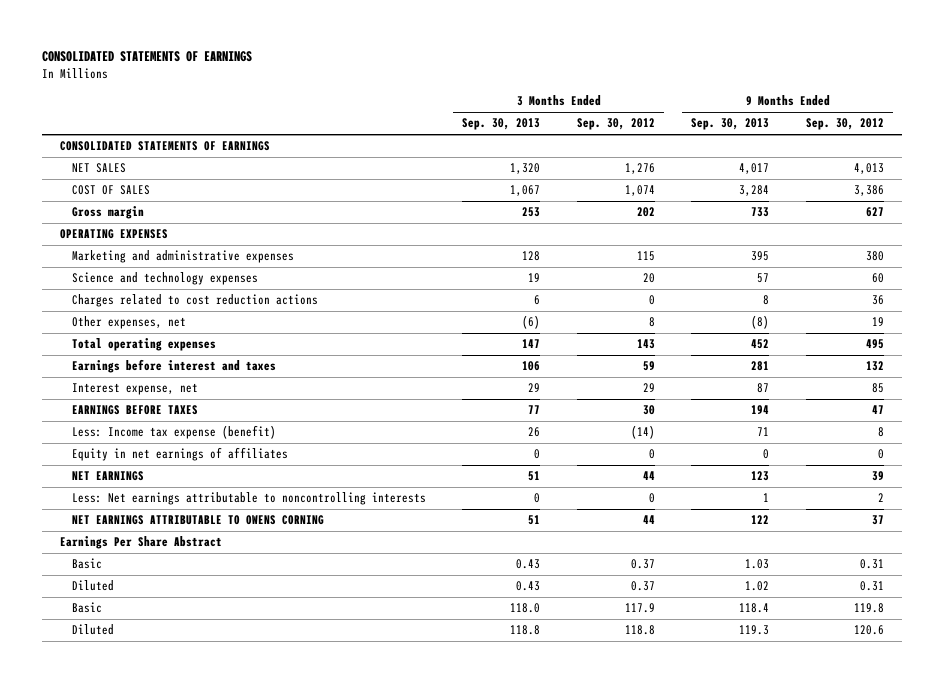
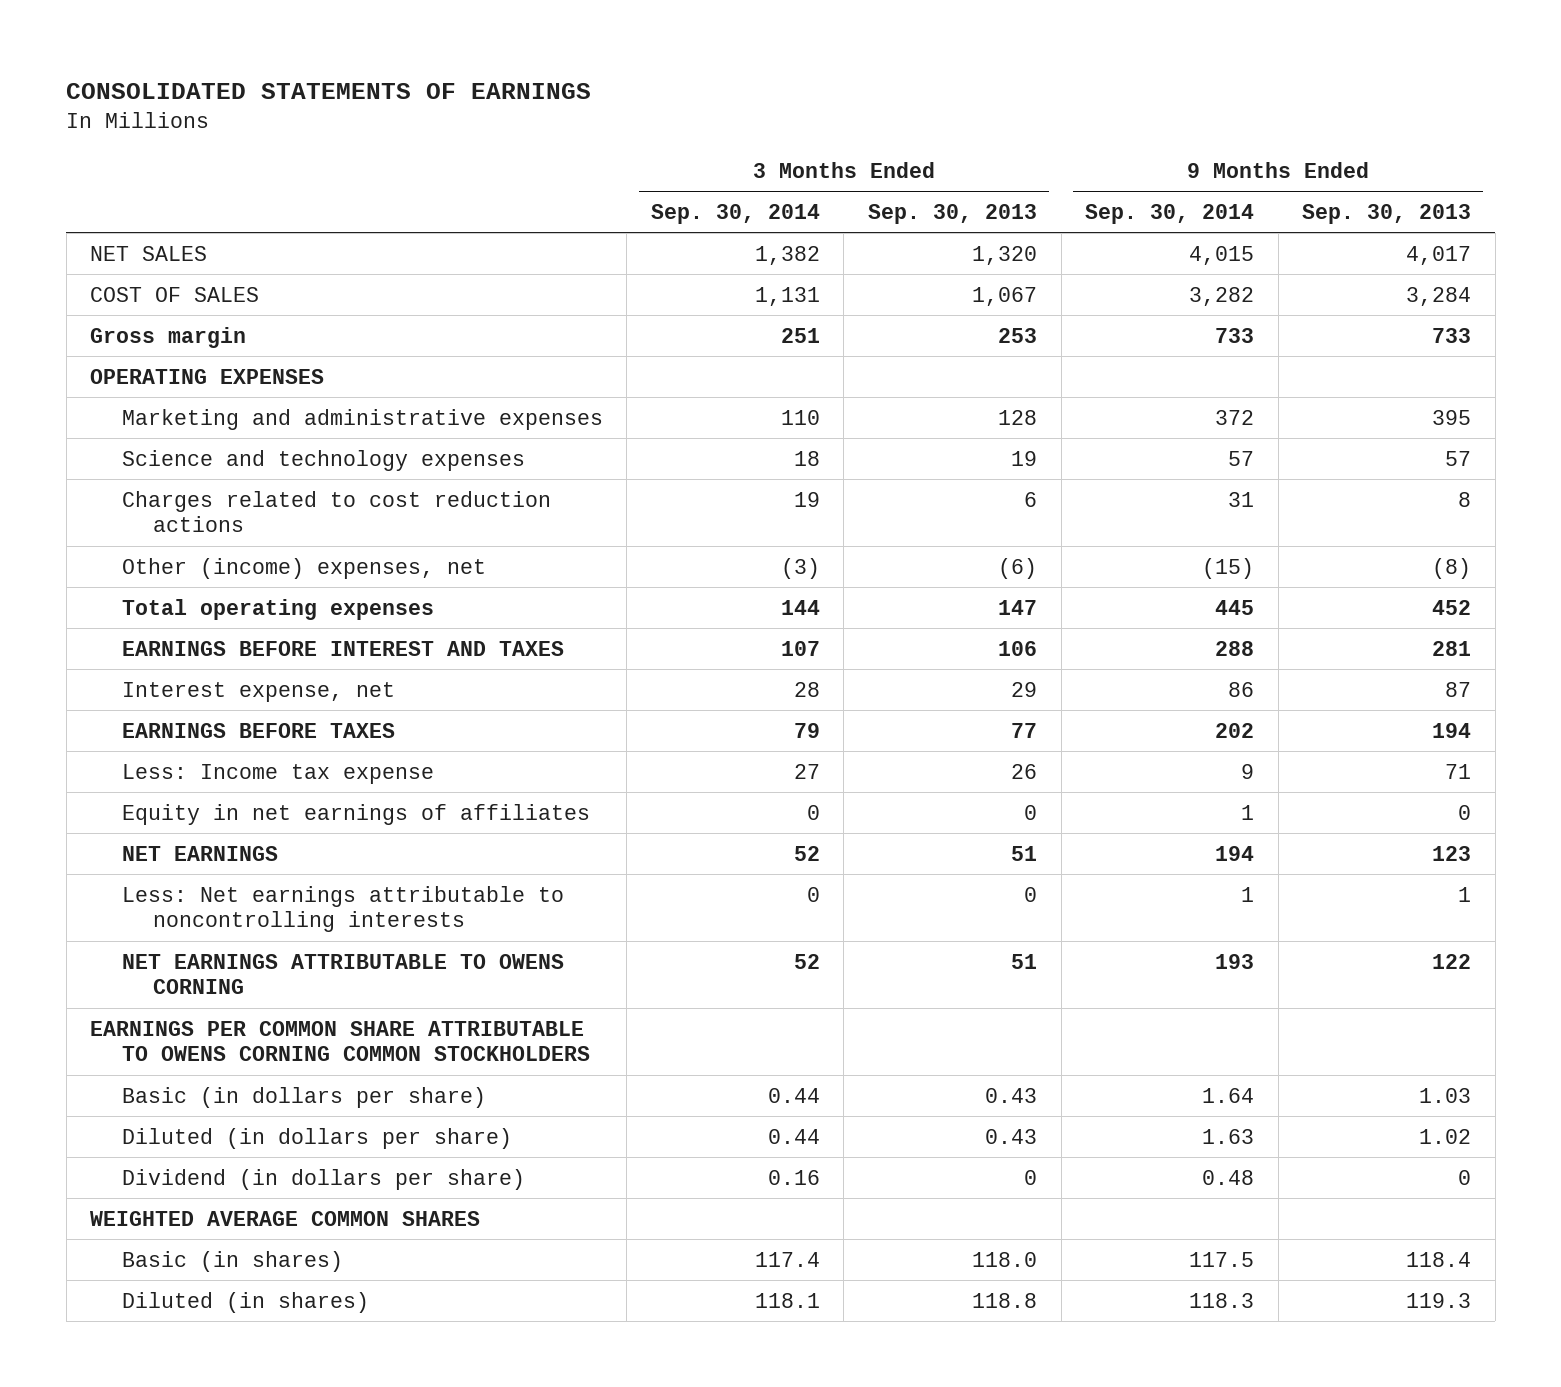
[576,118,655,131] Sep. 30, 2012 -> none
[805,118,884,131] Sep. 30, 2012 -> none
none -> [650,203,820,224] Sep. 30, 2014
none -> [1085,203,1255,224] Sep. 30, 2014
[60,141,271,152] CONSOLIDATED STATEMENTS OF EARNINGS -> none
[71,316,186,330] Other expenses, net -> [121,557,486,579] Other (income) expenses, net
[71,359,276,374] Earnings before interest and taxes -> [121,640,564,656] EARNINGS BEFORE INTEREST AND TAXES
[71,425,276,440] Less: Income tax expense (benefit) -> [121,763,434,784] Less: Income tax expense
[60,536,223,550] Earnings Per Share Abstract -> [90,1020,590,1062] EARNINGS PER COMMON SHARE ATTRIBUTABLE TO OWENS CORNING COMMON STOCKHOLDERS
[71,558,102,570] Basic -> [121,1086,486,1108] Basic (in dollars per share)
[71,580,114,592] Diluted -> [121,1127,512,1149] Diluted (in dollars per share)
none -> [121,1168,525,1190] Dividend (in dollars per share)
none -> [90,1210,481,1226] WEIGHTED AVERAGE COMMON SHARES
[71,602,102,614] Basic -> [121,1250,343,1272] Basic (in shares)
[71,624,114,636] Diluted -> [121,1291,369,1313] Diluted (in shares)

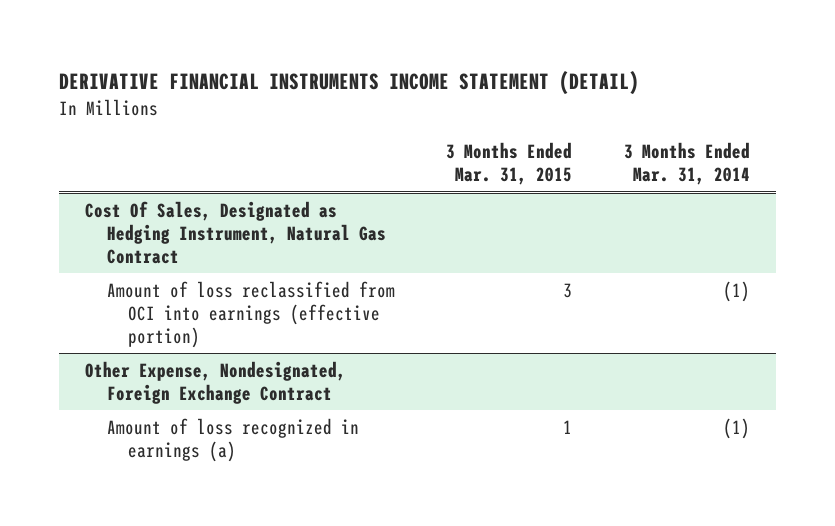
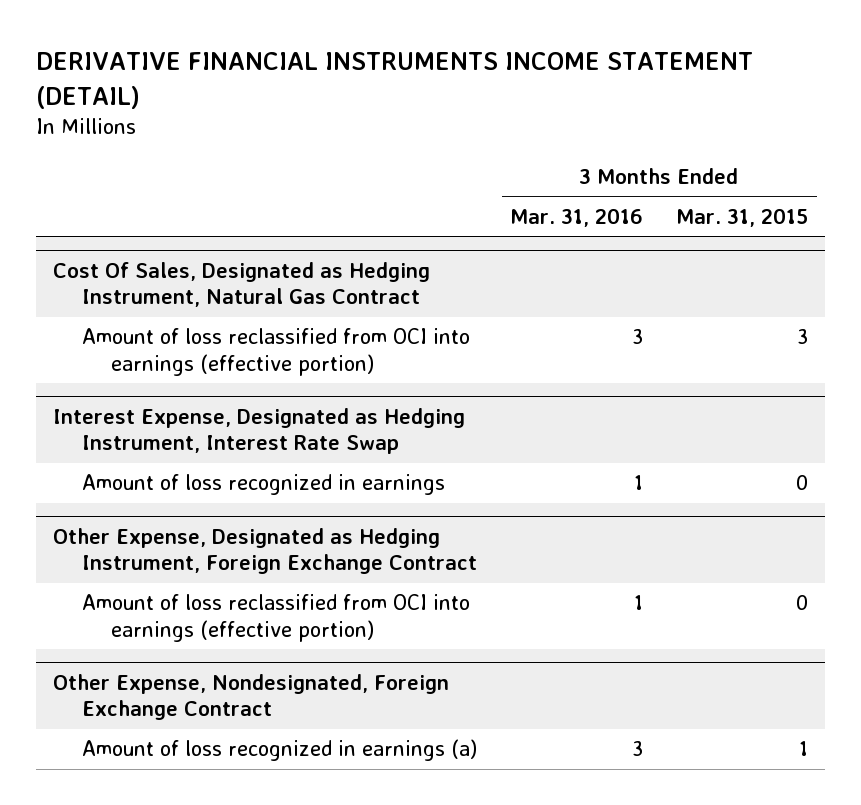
[624,142,751,186] 3 Months Ended Mar. 31, 2014 -> none
none -> [510,207,644,227] Mar. 31, 2016
none -> [52,407,465,455] Interest Expense, Designated as Hedging Instrument, Interest Rate Swap
none -> [82,474,446,496] Amount of loss recognized in earnings
none -> [52,527,478,575] Other Expense, Designated as Hedging Instrument, Foreign Exchange Contract
none -> [82,594,471,642] Amount of loss reclassified from OCI into earnings (effective portion)

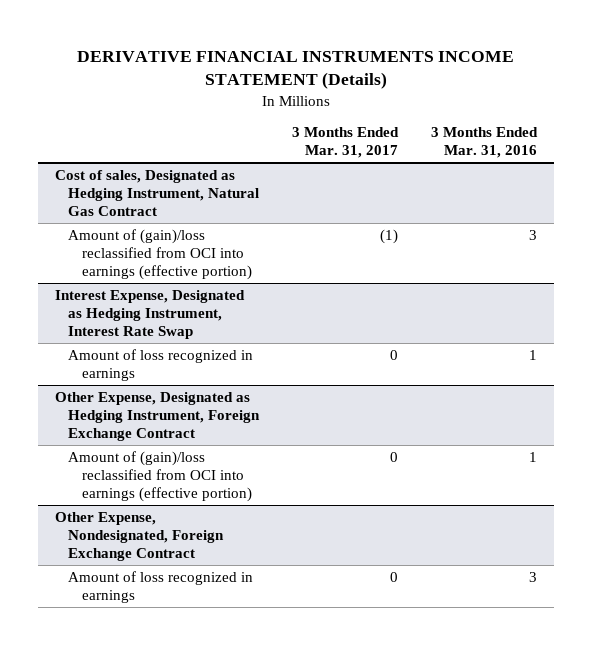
[36,52,754,109] DERIVATIVE FINANCIAL INSTRUMENTS INCOME STATEMENT (DETAIL) -> [76,50,514,90] DERIVATIVE FINANCIAL INSTRUMENTS INCOME STATEMENT (Details)
[676,207,809,227] Mar. 31, 2015 -> none
none -> [292,127,400,159] 3 Months Ended Mar. 31, 2017
[52,261,430,308] Cost Of Sales, Designated as Hedging Instrument, Natural Gas Contract -> [54,169,260,216] Cost of sales, Designated as Hedging Instrument, Natural Gas Contract
[82,328,471,376] Amount of loss reclassified from OCI into earnings (effective portion) -> [68,228,253,280] Amount of (gain)/loss reclassified from OCI into earnings (effective portion)
[82,594,471,642] Amount of loss reclassified from OCI into earnings (effective portion) -> [68,450,253,502] Amount of (gain)/loss reclassified from OCI into earnings (effective portion)
[82,739,478,762] Amount of loss recognized in earnings (a) -> [68,570,254,603] Amount of loss recognized in earnings

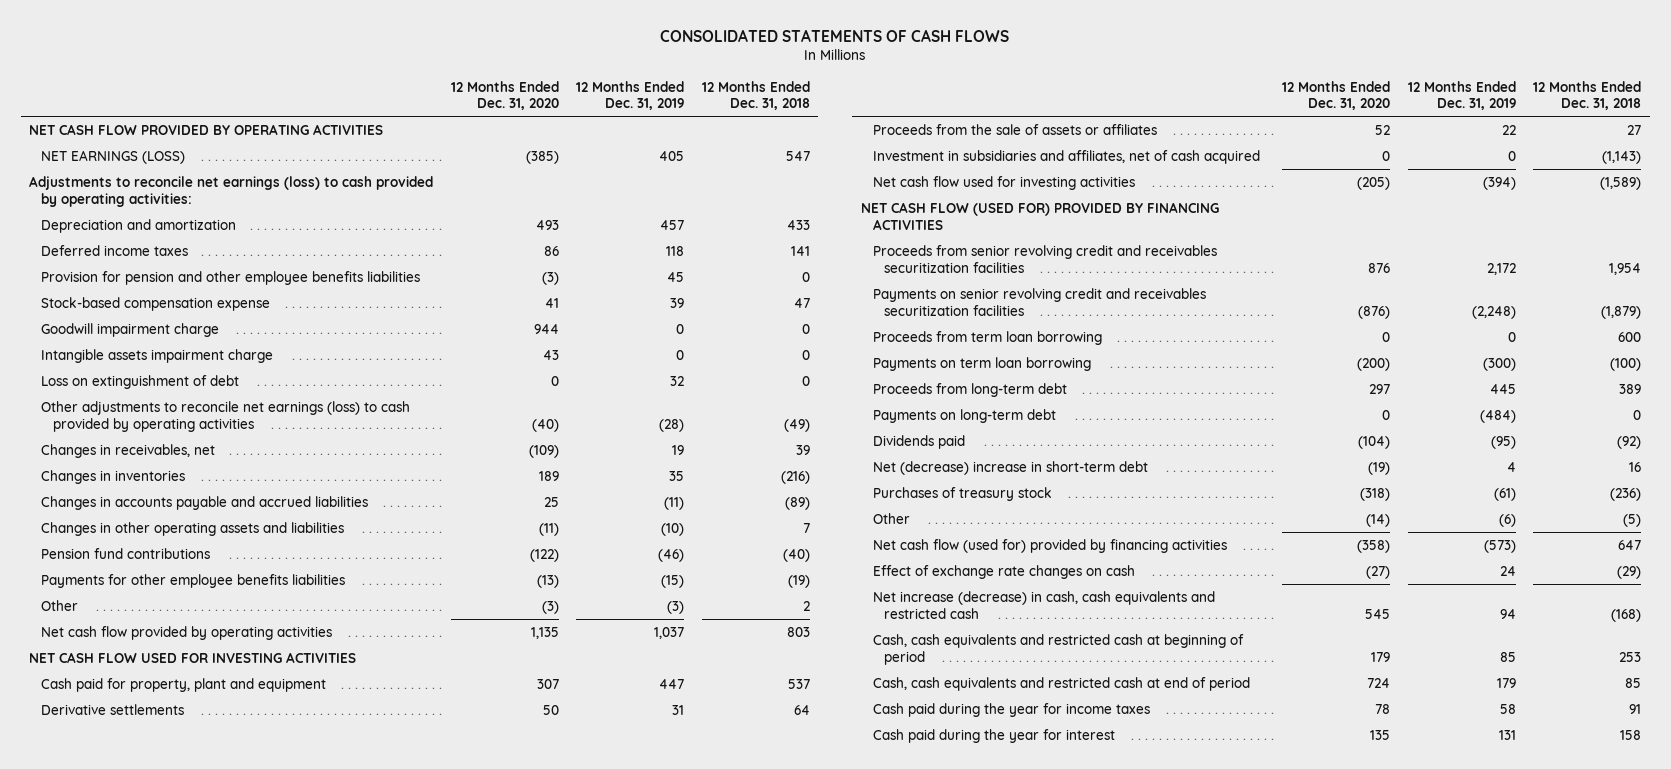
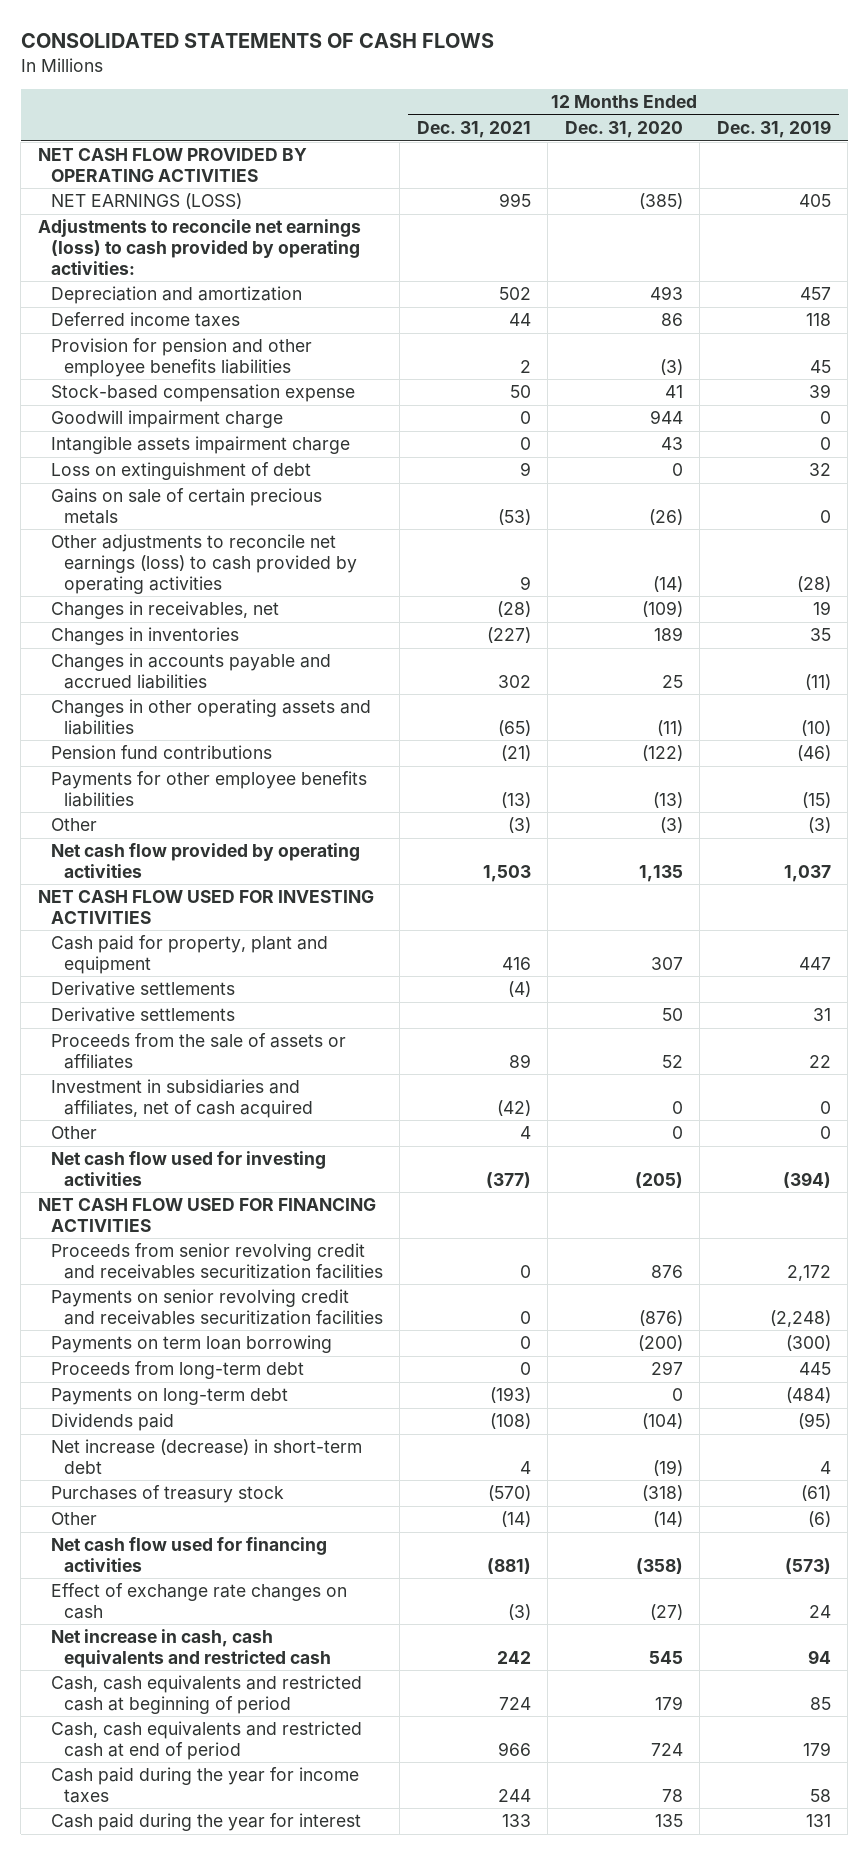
[701,80,810,111] 12 Months Ended Dec. 31, 2018 -> none
none -> [416,121,531,139] Dec. 31, 2021
none -> [50,488,322,524] Gains on sale of certain precious metals
[531,418,559,432] (40) -> [652,575,683,592] (14)
none -> [50,981,235,997] Derivative settlements
none -> [50,1126,97,1140] Other
[861,201,1220,230] NET CASH FLOW (USED FOR) PROVIDED BY FINANCING ACTIVITIES -> [37,1198,376,1232] NET CASH FLOW USED FOR FINANCING ACTIVITIES
[872,330,1102,345] Proceeds from term loan borrowing -> none
[872,460,1148,475] Net (decrease) increase in short-term debt -> [50,1439,362,1474] Net increase (decrease) in short-term debt
[872,538,1227,553] Net cash flow (used for) provided by financing activities -> [50,1537,327,1572] Net cash flow used for financing activities
[872,590,1215,619] Net increase (decrease) in cash, cash equivalents and restricted cash -> [50,1629,331,1668] Net increase in cash, cash equivalents and restricted cash

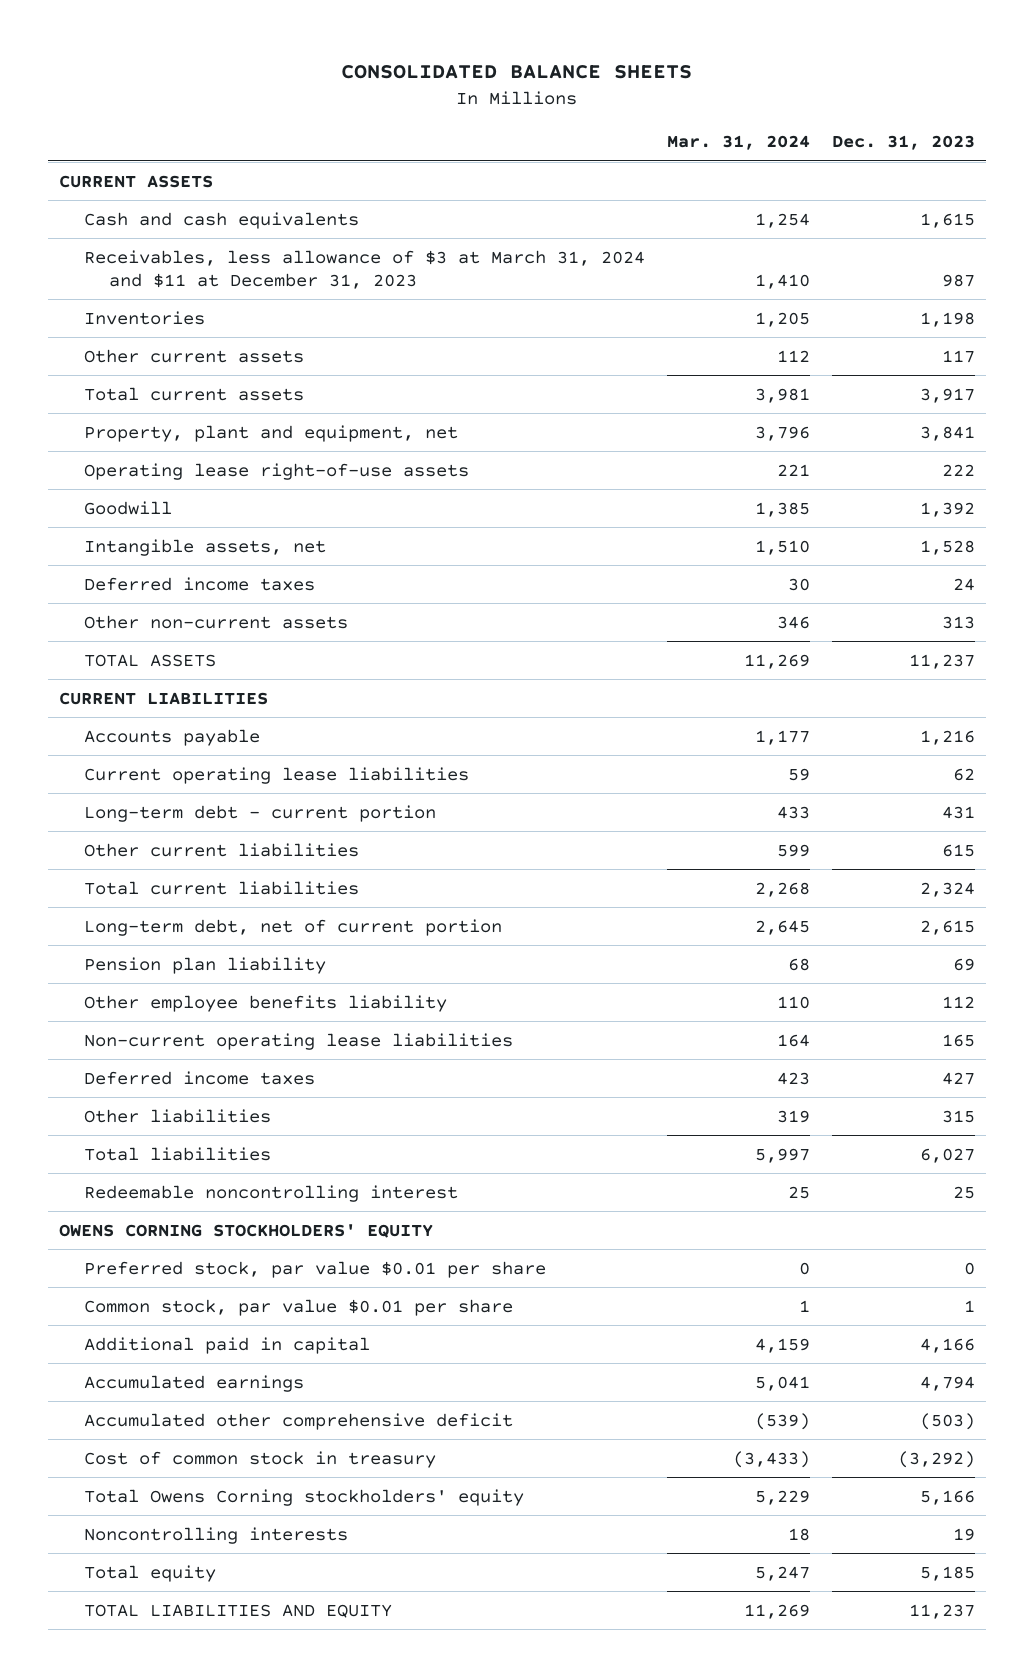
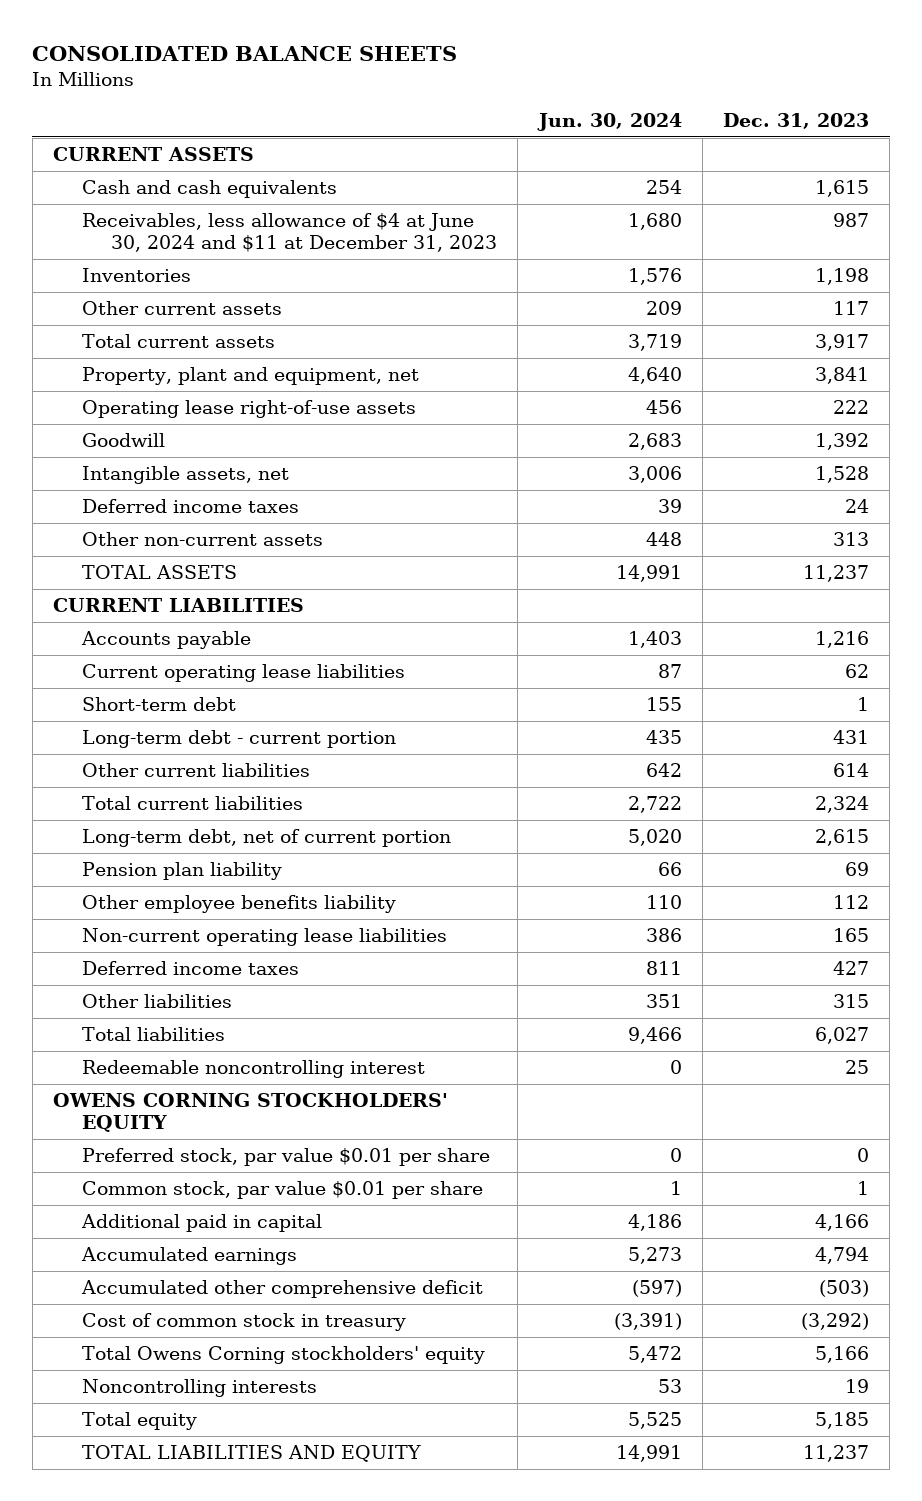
[667,135,811,151] Mar. 31, 2024 -> none
none -> [536,113,682,132] Jun. 30, 2024
[83,249,645,289] Receivables, less allowance of $3 at March 31, 2024 and $11 at December 31, 2023 -> [82,212,498,253] Receivables, less allowance of $4 at June 30, 2024 and $11 at December 31, 2023
none -> [82,696,237,711] Short-term debt
[942,843,976,857] 615 -> [833,762,870,777] 614

